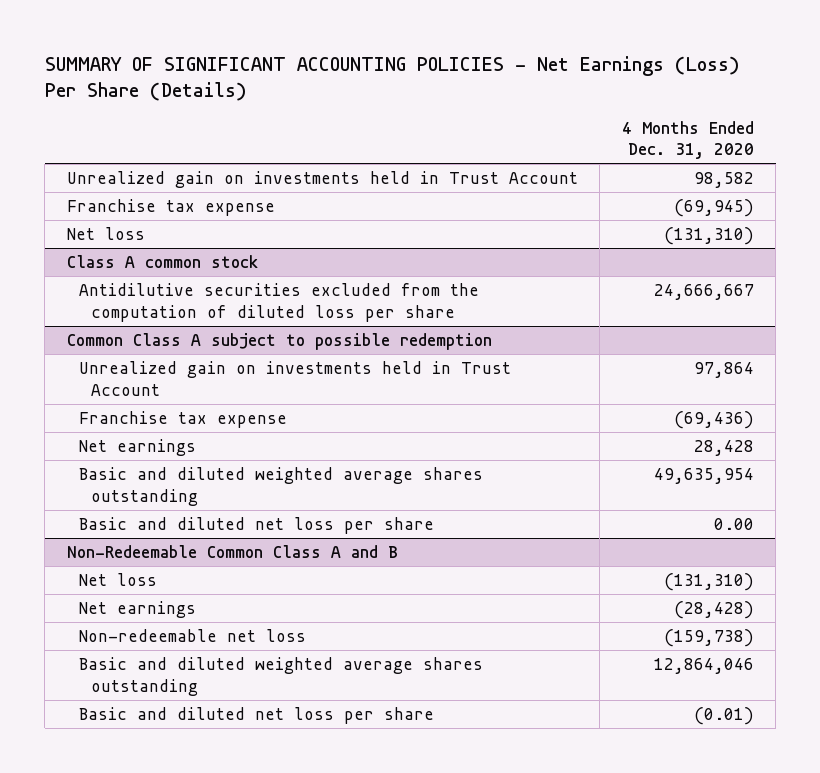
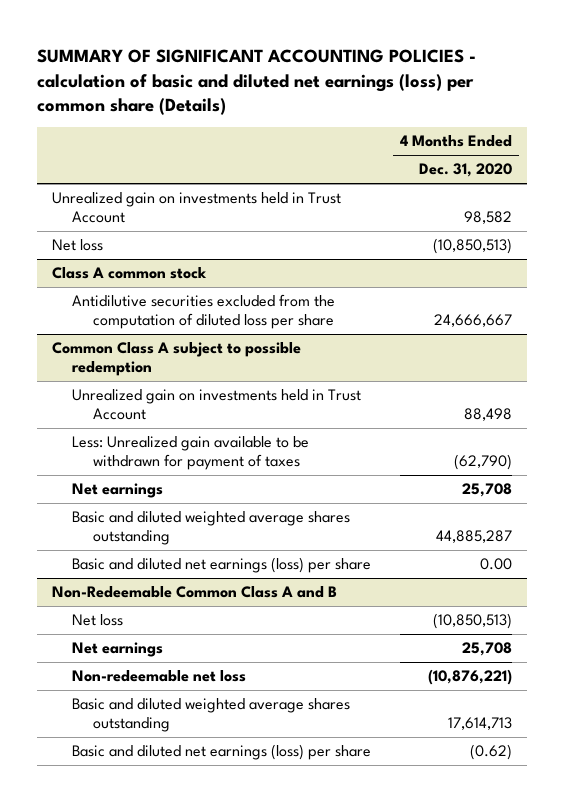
[44,55,740,101] SUMMARY OF SIGNIFICANT ACCOUNTING POLICIES - Net Earnings (Loss) Per Share (Details) -> [37,49,477,116] SUMMARY OF SIGNIFICANT ACCOUNTING POLICIES - calculation of basic and diluted net earnings (loss) per common share (Details)
[66,198,275,216] Franchise tax expense -> none
[663,226,754,245] (131,310) -> [433,238,513,255] (10,850,513)
[78,410,287,428] Franchise tax expense -> none
[693,361,754,378] 97,864 -> [464,408,513,422] 88,498
none -> [72,436,310,471] Less: Unrealized gain available to be withdrawn for payment of taxes
[693,439,754,456] 28,428 -> [462,483,513,498] 25,708
[653,467,754,484] 49,635,954 -> [436,530,513,544] 44,885,287
[78,516,434,534] Basic and diluted net loss per share -> [72,557,372,574] Basic and diluted net earnings (loss) per share
[663,572,754,591] (131,310) -> [433,613,513,630] (10,850,513)
[673,600,754,619] (28,428) -> [462,642,513,657] 25,708
[663,628,754,647] (159,738) -> [428,669,513,686] (10,876,221)
[653,657,754,674] 12,864,046 -> [448,717,513,731] 17,614,713
[78,706,434,724] Basic and diluted net loss per share -> [72,744,372,761] Basic and diluted net earnings (loss) per share
[693,706,754,725] (0.01) -> [470,744,513,761] (0.62)

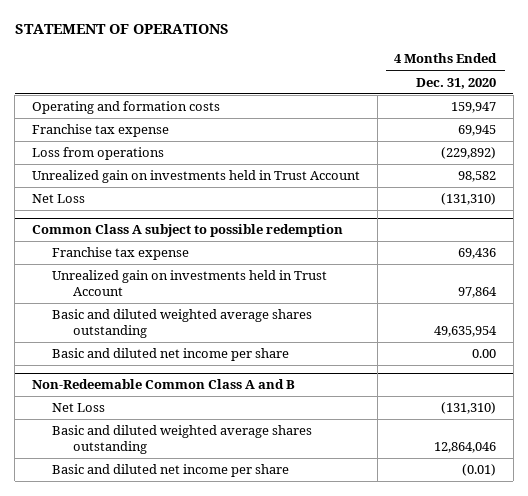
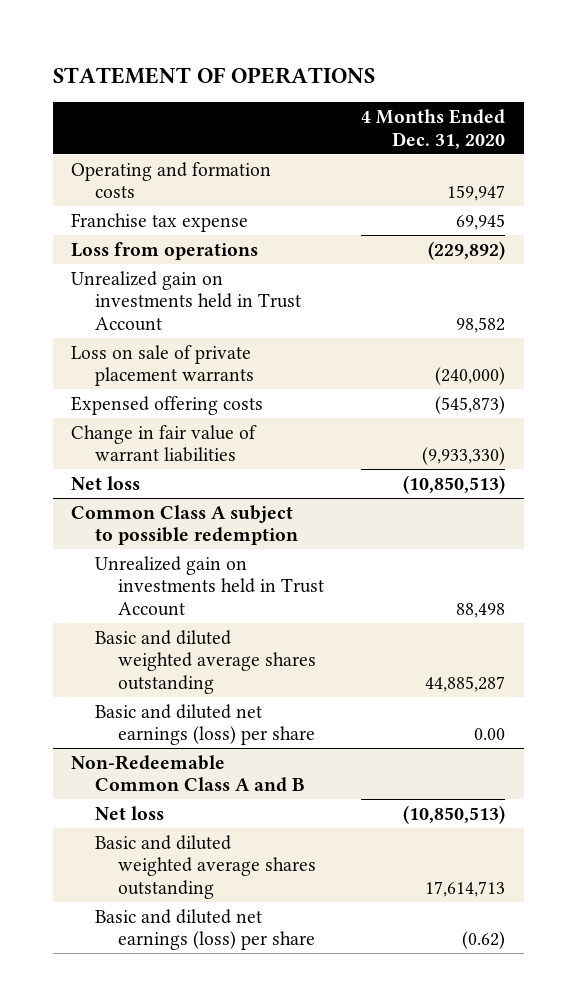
none -> [70,344,254,387] Loss on sale of private placement warrants
none -> [70,395,263,415] Expensed offering costs
none -> [70,424,257,463] Change in fair value of warrant liabilities
[31,194,85,204] Net Loss -> [70,475,140,490] Net loss
[441,193,497,206] (131,310) -> [403,474,506,494] (10,850,513)
[52,247,190,261] Franchise tax expense -> none
[458,287,498,299] 97,864 -> [456,602,506,618] 88,498
[434,326,498,338] 49,635,954 -> [425,675,506,692] 44,885,287
[52,348,290,362] Basic and diluted net income per share -> [94,703,316,746] Basic and diluted net earnings (loss) per share
[52,403,106,413] Net Loss -> [94,805,164,820] Net loss
[441,402,497,415] (131,310) -> [403,804,506,824] (10,850,513)
[434,442,497,454] 12,864,046 -> [425,880,506,897] 17,614,713
[52,464,290,478] Basic and diluted net income per share -> [94,908,316,951] Basic and diluted net earnings (loss) per share
[462,464,497,477] (0.01) -> [462,931,506,950] (0.62)

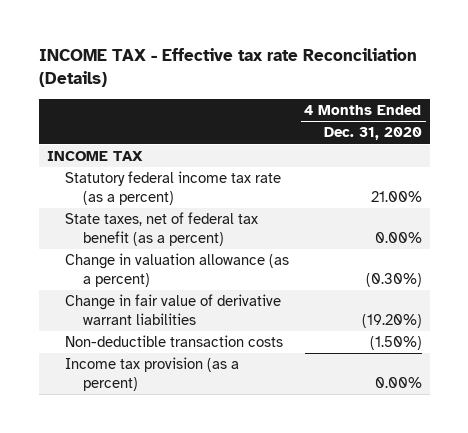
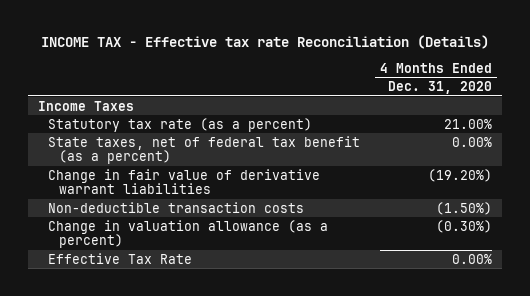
[46,151,143,162] INCOME TAX -> [37,100,134,111] Income Taxes
[64,171,281,205] Statutory federal income tax rate (as a percent) -> [48,117,313,132] Statutory tax rate (as a percent)
[64,253,289,287] Change in valuation allowance (as a percent) -> [48,219,329,249] Change in valuation allowance (as a percent)
[64,357,239,391] Income tax provision (as a percent) -> [48,252,193,264] Effective Tax Rate

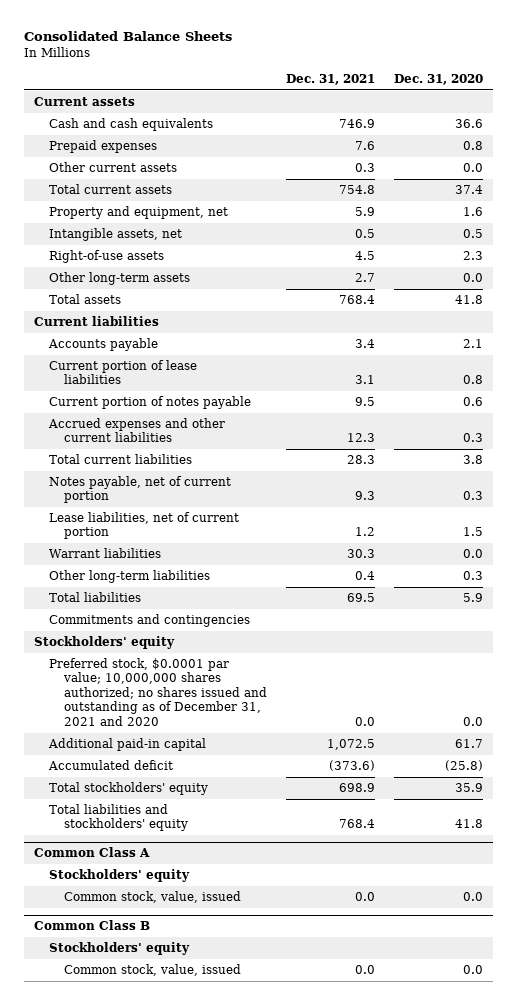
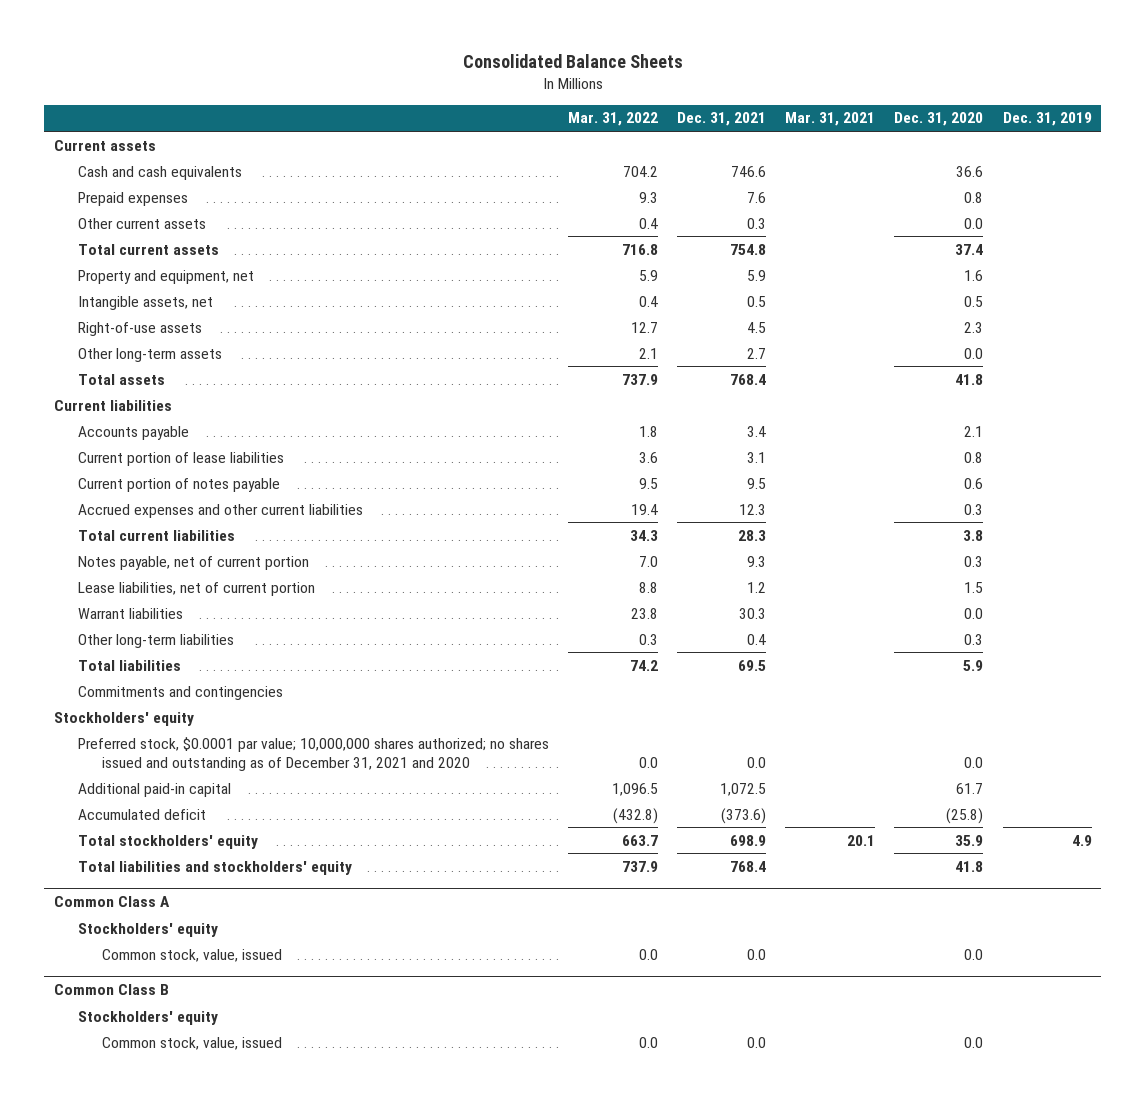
none -> [568,112,659,127] Mar. 31, 2022
none -> [785,112,876,127] Mar. 31, 2021
none -> [1002,112,1092,127] Dec. 31, 2019
[338,119,375,129] 746.9 -> [731,165,767,177] 746.6

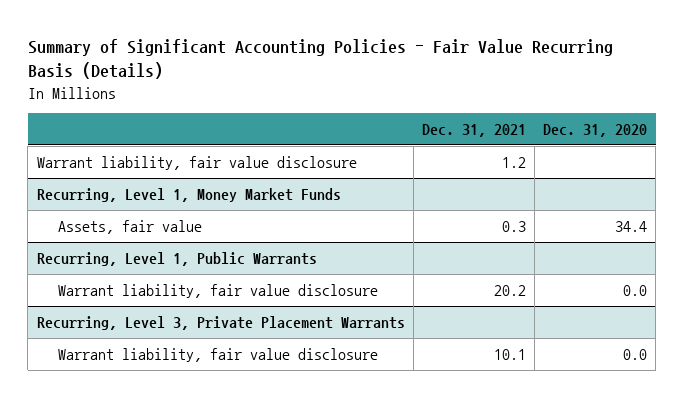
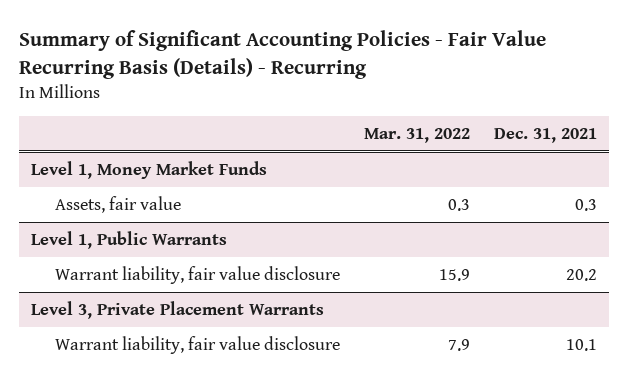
[27,39,613,80] Summary of Significant Accounting Policies - Fair Value Recurring Basis (Details) -> [18,30,546,79] Summary of Significant Accounting Policies - Fair Value Recurring Basis (Details) - Recurring
[543,124,648,138] Dec. 31, 2020 -> none
none -> [364,127,471,143] Mar. 31, 2022
[36,155,357,170] Warrant liability, fair value disclosure -> none
[36,187,341,202] Recurring, Level 1, Money Market Funds -> [30,161,267,180] Level 1, Money Market Funds
[36,251,317,266] Recurring, Level 1, Public Warrants -> [30,231,227,250] Level 1, Public Warrants
[36,315,405,330] Recurring, Level 3, Private Placement Warrants -> [30,301,324,320] Level 3, Private Placement Warrants

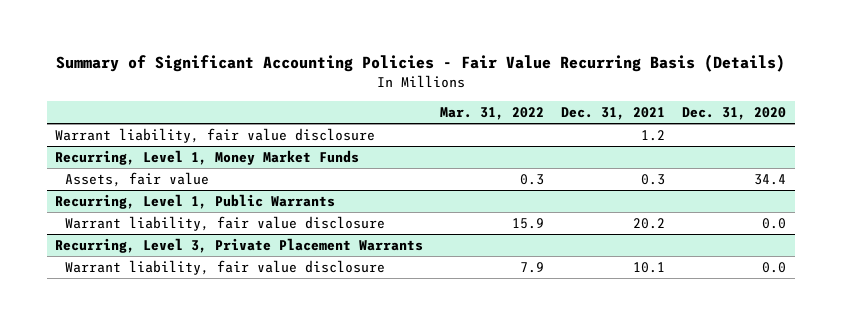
[18,30,546,79] Summary of Significant Accounting Policies - Fair Value Recurring Basis (Details) - Recurring -> [55,54,785,73] Summary of Significant Accounting Policies - Fair Value Recurring Basis (Details)
none -> [682,106,787,120] Dec. 31, 2020
none -> [55,128,376,144] Warrant liability, fair value disclosure
[30,161,267,180] Level 1, Money Market Funds -> [55,150,360,166] Recurring, Level 1, Money Market Funds
[30,231,227,250] Level 1, Public Warrants -> [55,194,336,210] Recurring, Level 1, Public Warrants
[30,301,324,320] Level 3, Private Placement Warrants -> [55,238,424,254] Recurring, Level 3, Private Placement Warrants

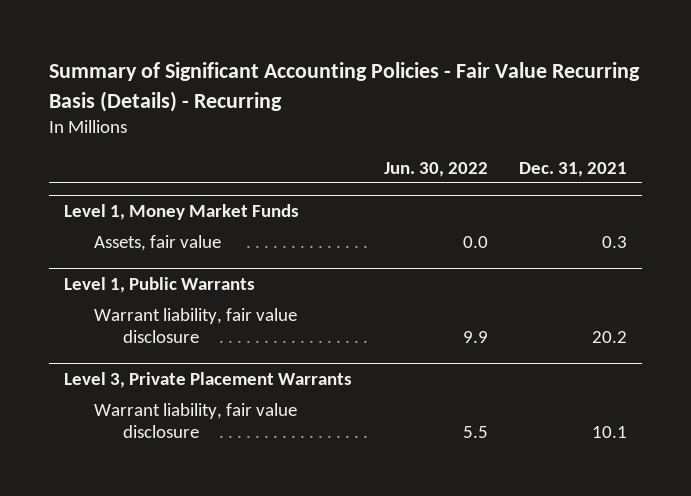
[55,54,785,73] Summary of Significant Accounting Policies - Fair Value Recurring Basis (Details) -> [48,62,640,112] Summary of Significant Accounting Policies - Fair Value Recurring Basis (Details) - Recurring
[440,106,545,120] Mar. 31, 2022 -> none
[682,106,787,120] Dec. 31, 2020 -> none
none -> [383,161,488,177] Jun. 30, 2022
[55,128,376,144] Warrant liability, fair value disclosure -> none
[55,150,360,166] Recurring, Level 1, Money Market Funds -> [64,203,300,220] Level 1, Money Market Funds
[55,194,336,210] Recurring, Level 1, Public Warrants -> [64,276,256,293] Level 1, Public Warrants
[55,238,424,254] Recurring, Level 3, Private Placement Warrants -> [64,371,353,388] Level 3, Private Placement Warrants

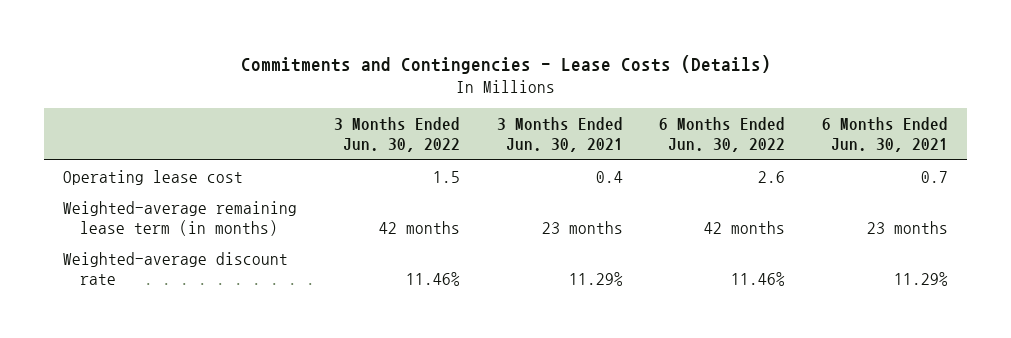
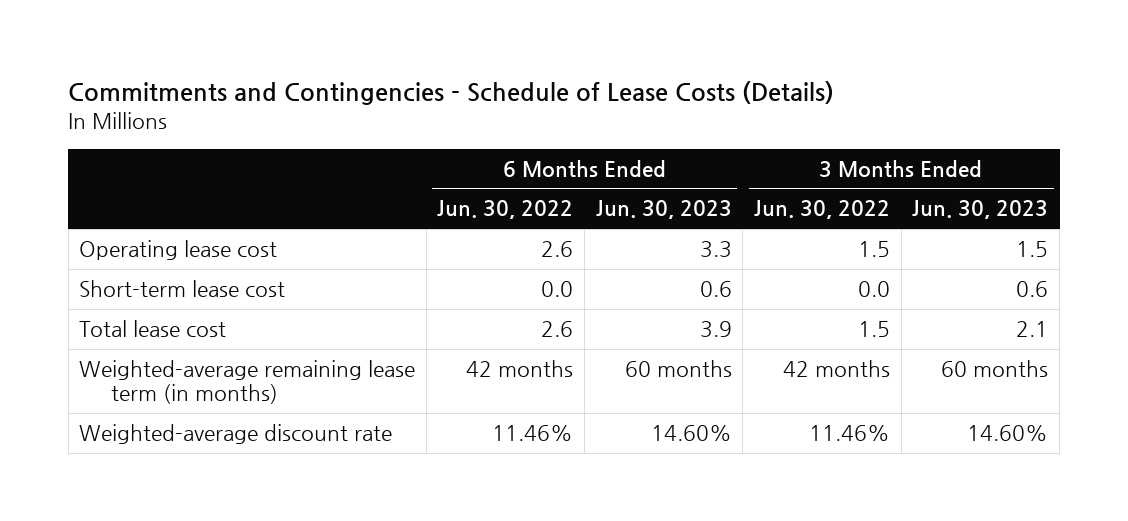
[240,54,771,74] Commitments and Contingencies - Lease Costs (Details) -> [68,81,835,106] Commitments and Contingencies - Schedule of Lease Costs (Details)
[496,116,623,153] 3 Months Ended Jun. 30, 2021 -> none
[822,116,949,153] 6 Months Ended Jun. 30, 2021 -> none
none -> [595,200,732,220] Jun. 30, 2023
none -> [912,200,1049,220] Jun. 30, 2023
none -> [79,280,286,298] Short-term lease cost
none -> [79,320,227,338] Total lease cost

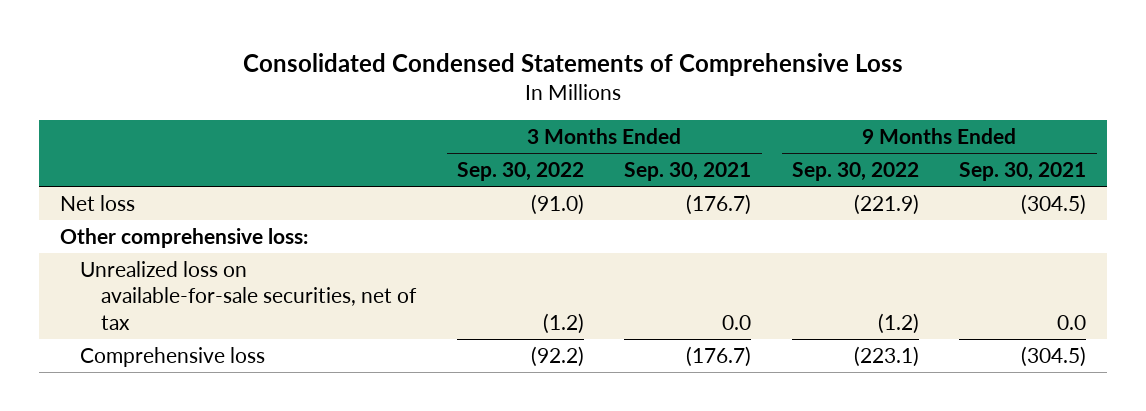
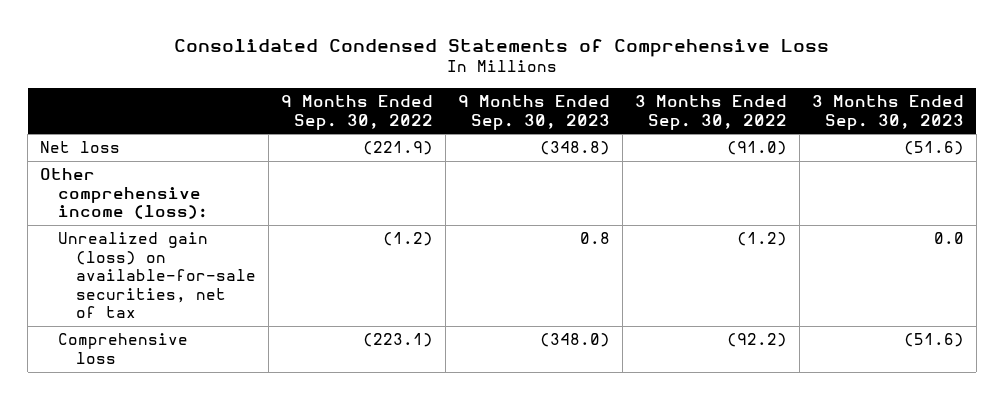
[624,162,752,182] Sep. 30, 2021 -> none
[959,162,1087,182] Sep. 30, 2021 -> none
none -> [457,95,610,130] 9 Months Ended Sep. 30, 2023
none -> [811,95,964,130] 3 Months Ended Sep. 30, 2023
[59,227,308,248] Other comprehensive loss: -> [40,168,209,220] Other comprehensive income (loss):
[80,260,418,330] Unrealized loss on available-for-sale securities, net of tax -> [58,232,256,319] Unrealized gain (loss) on available-for-sale securities, net of tax

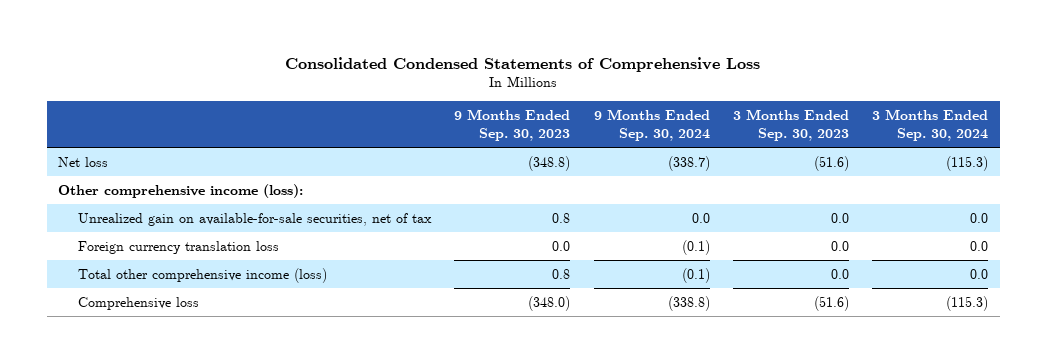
[280,95,433,130] 9 Months Ended Sep. 30, 2022 -> none
[634,95,787,130] 3 Months Ended Sep. 30, 2022 -> none
none -> [593,109,710,141] 9 Months Ended Sep. 30, 2024
none -> [872,109,989,141] 3 Months Ended Sep. 30, 2024
[58,232,256,319] Unrealized gain (loss) on available-for-sale securities, net of tax -> [77,212,432,226] Unrealized gain on available-for-sale securities, net of tax
none -> [77,240,279,254] Foreign currency translation loss
none -> [77,267,327,283] Total other comprehensive income (loss)

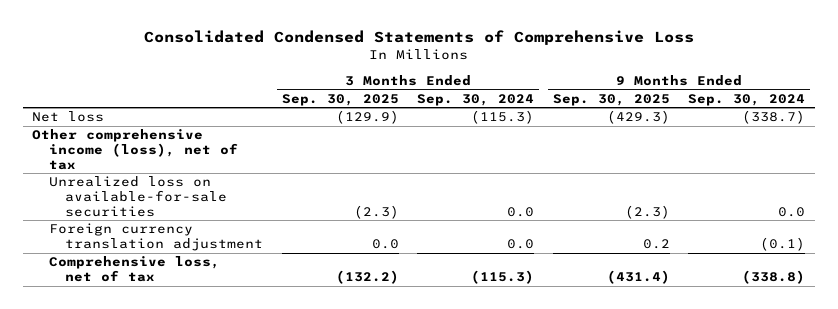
[454,109,571,141] 9 Months Ended Sep. 30, 2023 -> none
[732,109,849,141] 3 Months Ended Sep. 30, 2023 -> none
none -> [281,93,399,106] Sep. 30, 2025
none -> [552,93,670,106] Sep. 30, 2025
[77,267,327,283] Total other comprehensive income (loss) -> none
[58,183,304,198] Other comprehensive income (loss): -> [32,129,238,170] Other comprehensive income (loss), net of tax
[77,212,432,226] Unrealized gain on available-for-sale securities, net of tax -> [48,176,227,217] Unrealized loss on available-for-sale securities
[77,240,279,254] Foreign currency translation loss -> [48,223,263,252] Foreign currency translation adjustment
[77,296,199,310] Comprehensive loss -> [48,256,220,283] Comprehensive loss, net of tax

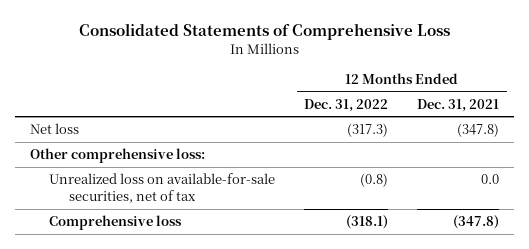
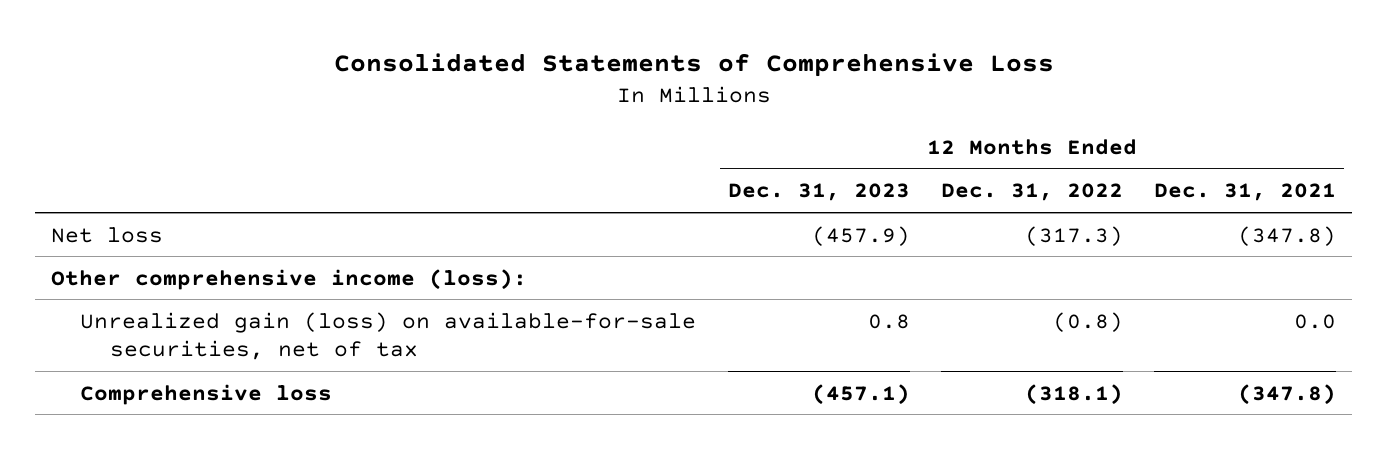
none -> [727,183,910,202] Dec. 31, 2023
[29,148,205,164] Other comprehensive loss: -> [51,268,528,290] Other comprehensive income (loss):
[49,173,276,204] Unrealized loss on available-for-sale securities, net of tax -> [80,311,697,360] Unrealized gain (loss) on available-for-sale securities, net of tax

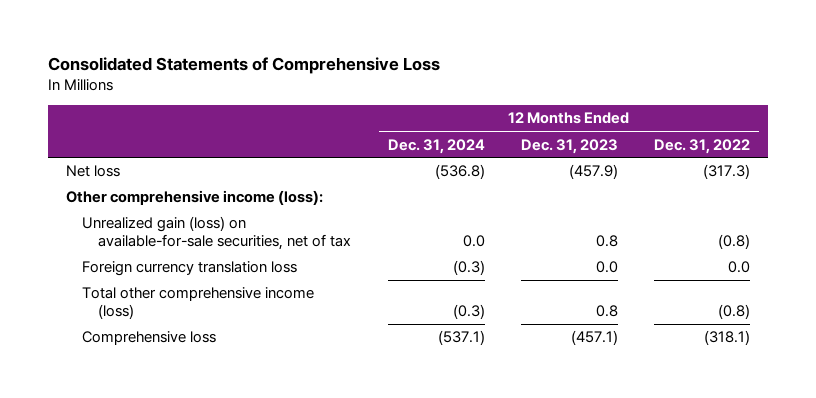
[1154,183,1337,202] Dec. 31, 2021 -> none
none -> [387,138,485,154] Dec. 31, 2024
none -> [82,261,298,277] Foreign currency translation loss
none -> [82,287,315,320] Total other comprehensive income (loss)

